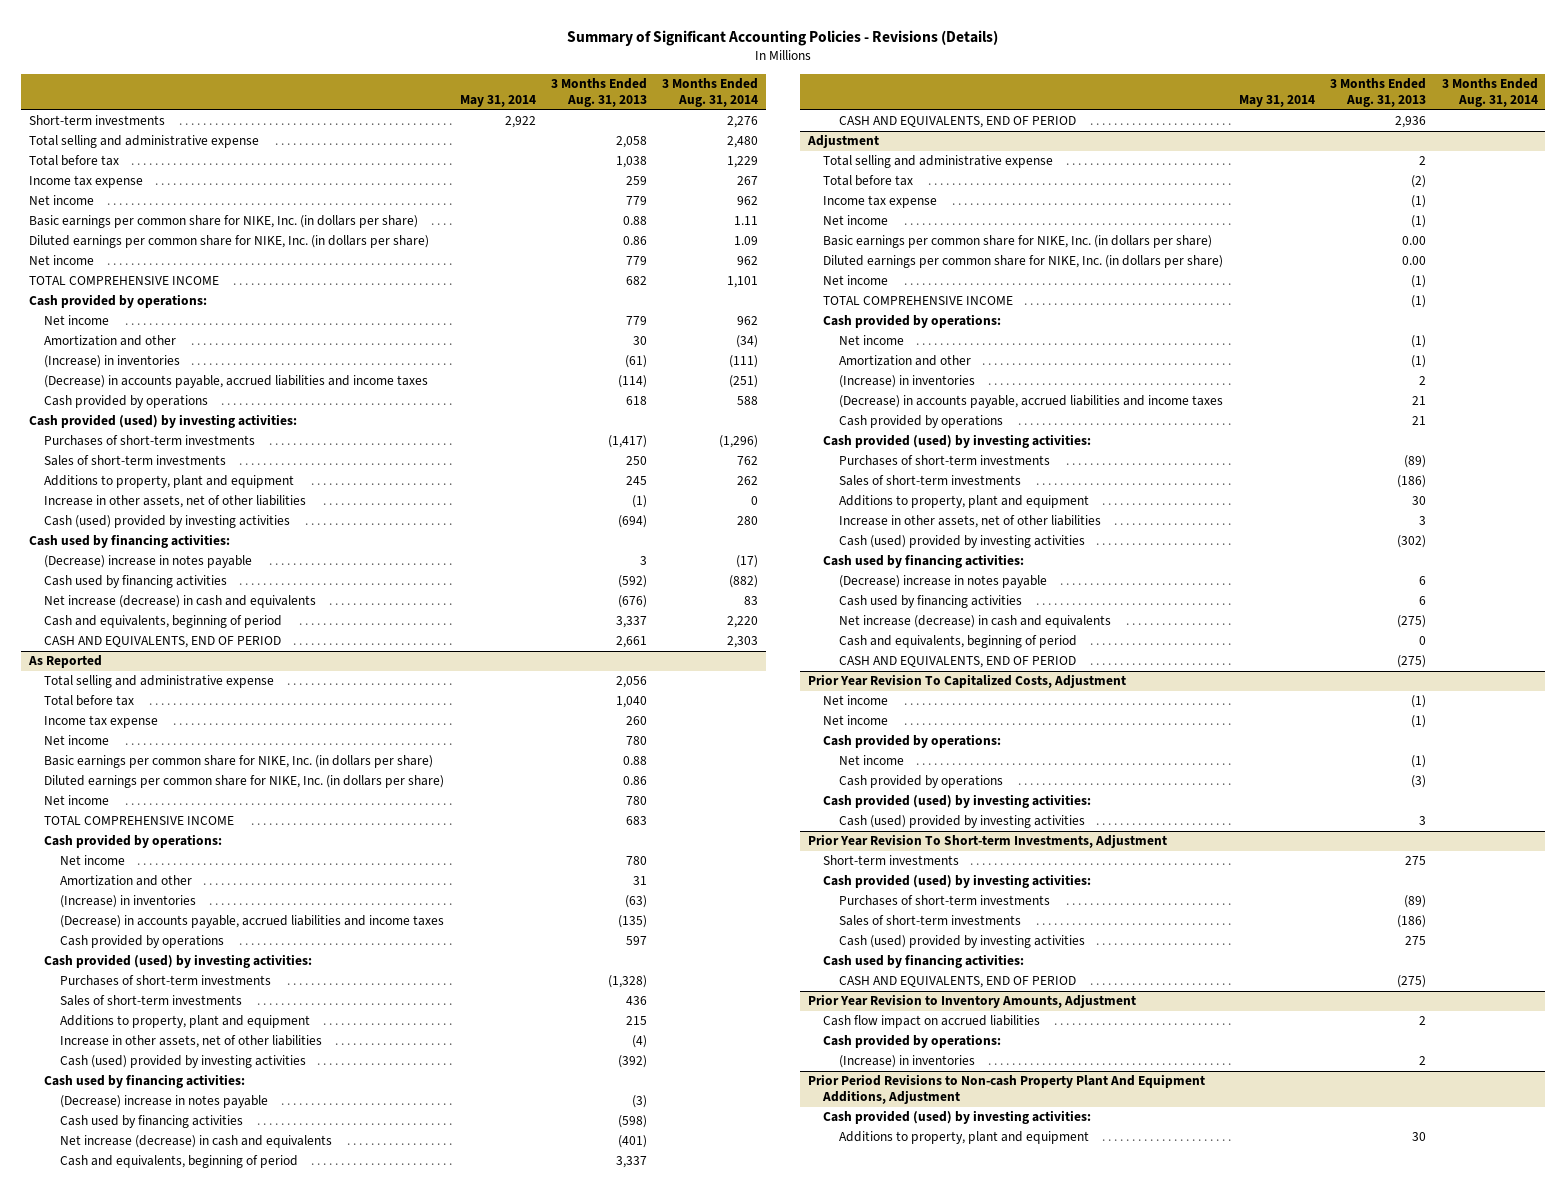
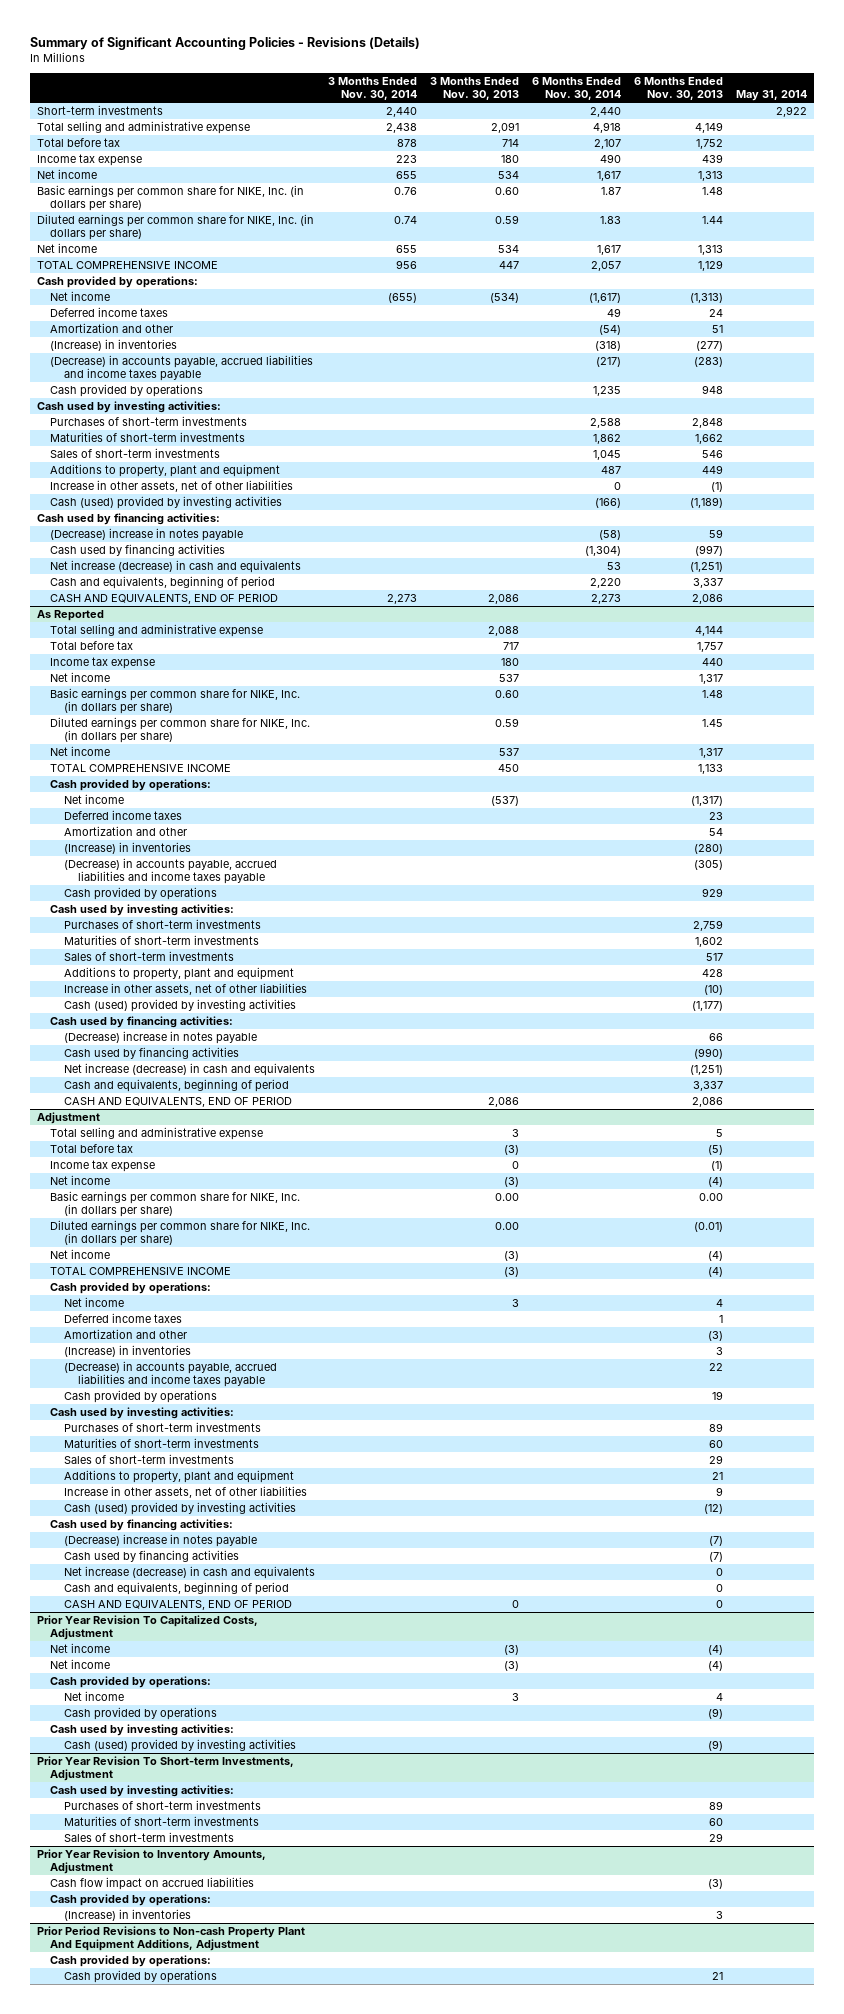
[551,78,648,108] 3 Months Ended Aug. 31, 2013 -> none
[662,78,759,108] 3 Months Ended Aug. 31, 2014 -> none
none -> [328,76,418,101] 3 Months Ended Nov. 30, 2014
none -> [430,76,520,101] 3 Months Ended Nov. 30, 2013
none -> [532,76,622,101] 6 Months Ended Nov. 30, 2014
none -> [634,76,724,101] 6 Months Ended Nov. 30, 2013
none -> [50,306,169,317] Deferred income taxes
[44,375,429,389] (Decrease) in accounts payable, accrued liabilities and income taxes -> [50,354,314,382] (Decrease) in accounts payable, accrued liabilities and income taxes payable
[28,414,297,429] Cash provided (used) by investing activities: -> [36,400,221,413] Cash used by investing activities:
none -> [50,431,246,442] Maturities of short-term investments
none -> [64,809,183,820] Deferred income taxes
[59,915,444,929] (Decrease) in accounts payable, accrued liabilities and income taxes -> [64,857,278,885] (Decrease) in accounts payable, accrued liabilities and income taxes payable
[44,954,313,969] Cash provided (used) by investing activities: -> [50,903,235,916] Cash used by investing activities:
none -> [64,934,260,945] Maturities of short-term investments
none -> [64,1312,183,1323] Deferred income taxes
[838,395,1223,409] (Decrease) in accounts payable, accrued liabilities and income taxes -> [64,1360,278,1388] (Decrease) in accounts payable, accrued liabilities and income taxes payable
[823,434,1092,449] Cash provided (used) by investing activities: -> [50,1406,235,1419] Cash used by investing activities:
none -> [64,1437,260,1448] Maturities of short-term investments
[823,794,1092,809] Cash provided (used) by investing activities: -> [50,1723,235,1736] Cash used by investing activities:
[823,855,960,866] Short-term investments -> none
[823,874,1092,889] Cash provided (used) by investing activities: -> [50,1784,235,1797] Cash used by investing activities:
none -> [64,1815,260,1826] Maturities of short-term investments
[838,935,1085,949] Cash (used) provided by investing activities -> none
[823,954,1025,969] Cash used by financing activities: -> none
[838,976,1076,989] CASH AND EQUIVALENTS, END OF PERIOD -> none
[823,1110,1092,1125] Cash provided (used) by investing activities: -> none
[838,1131,1089,1145] Additions to property, plant and equipment -> none
none -> [50,1954,212,1967] Cash provided by operations:
none -> [64,1969,218,1983] Cash provided by operations

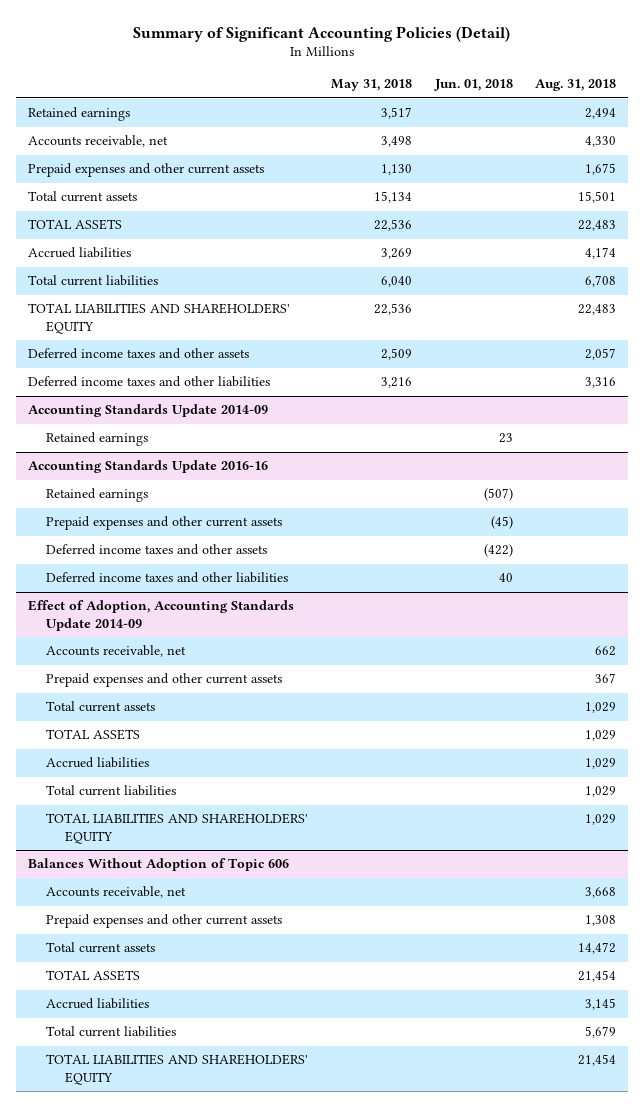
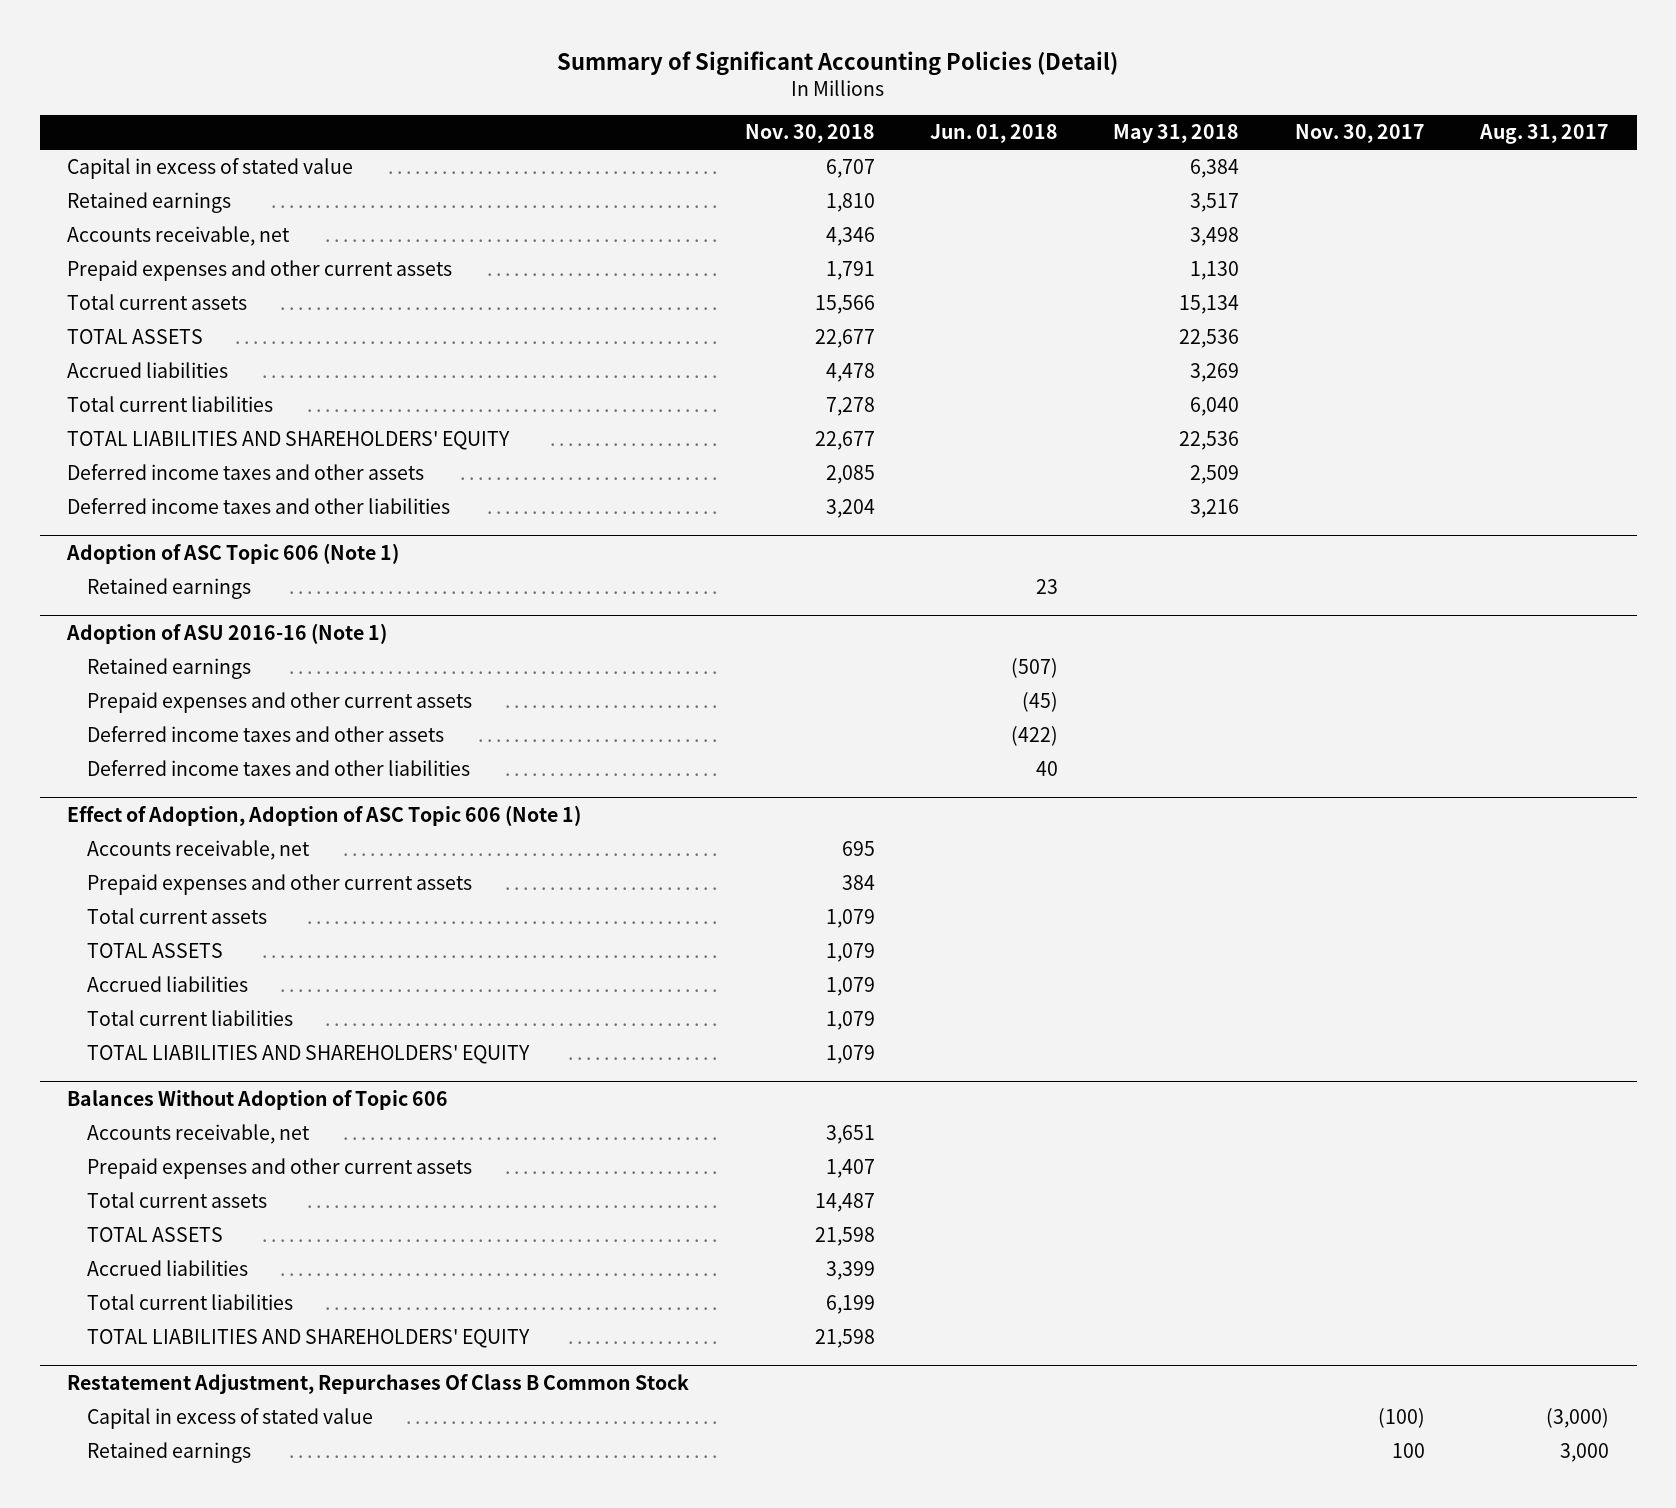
[535,79,617,92] Aug. 31, 2018 -> none
none -> [744,124,875,144] Nov. 30, 2018
none -> [1294,124,1425,144] Nov. 30, 2017
none -> [1479,124,1610,145] Aug. 31, 2017
none -> [67,158,354,180] Capital in excess of stated value
[27,404,268,418] Accounting Standards Update 2014-09 -> [66,543,400,565] Adoption of ASC Topic 606 (Note 1)
[27,460,268,474] Accounting Standards Update 2016-16 -> [66,623,388,645] Adoption of ASU 2016-16 (Note 1)
[27,600,294,631] Effect of Adoption, Accounting Standards Update 2014-09 -> none
[46,645,187,658] Accounts receivable, net -> none
[46,673,283,688] Prepaid expenses and other current assets -> none
[46,701,156,713] Total current assets -> none
[46,729,141,741] TOTAL ASSETS -> none
[46,757,150,769] Accrued liabilities -> none
[46,785,177,797] Total current liabilities -> none
[46,813,309,844] TOTAL LIABILITIES AND SHAREHOLDERS' EQUITY -> none
none -> [67,805,582,827] Effect of Adoption, Adoption of ASC Topic 606 (Note 1)
none -> [86,840,310,861] Accounts receivable, net
none -> [86,874,472,896] Prepaid expenses and other current assets
none -> [86,908,267,925] Total current assets
none -> [86,943,223,959] TOTAL ASSETS
none -> [86,976,248,993] Accrued liabilities
none -> [86,1010,293,1027] Total current liabilities
none -> [86,1045,530,1065] TOTAL LIABILITIES AND SHAREHOLDERS' EQUITY
none -> [67,1374,690,1395] Restatement Adjustment, Repurchases Of Class B Common Stock
none -> [86,1408,373,1430] Capital in excess of stated value
none -> [86,1442,251,1464] Retained earnings

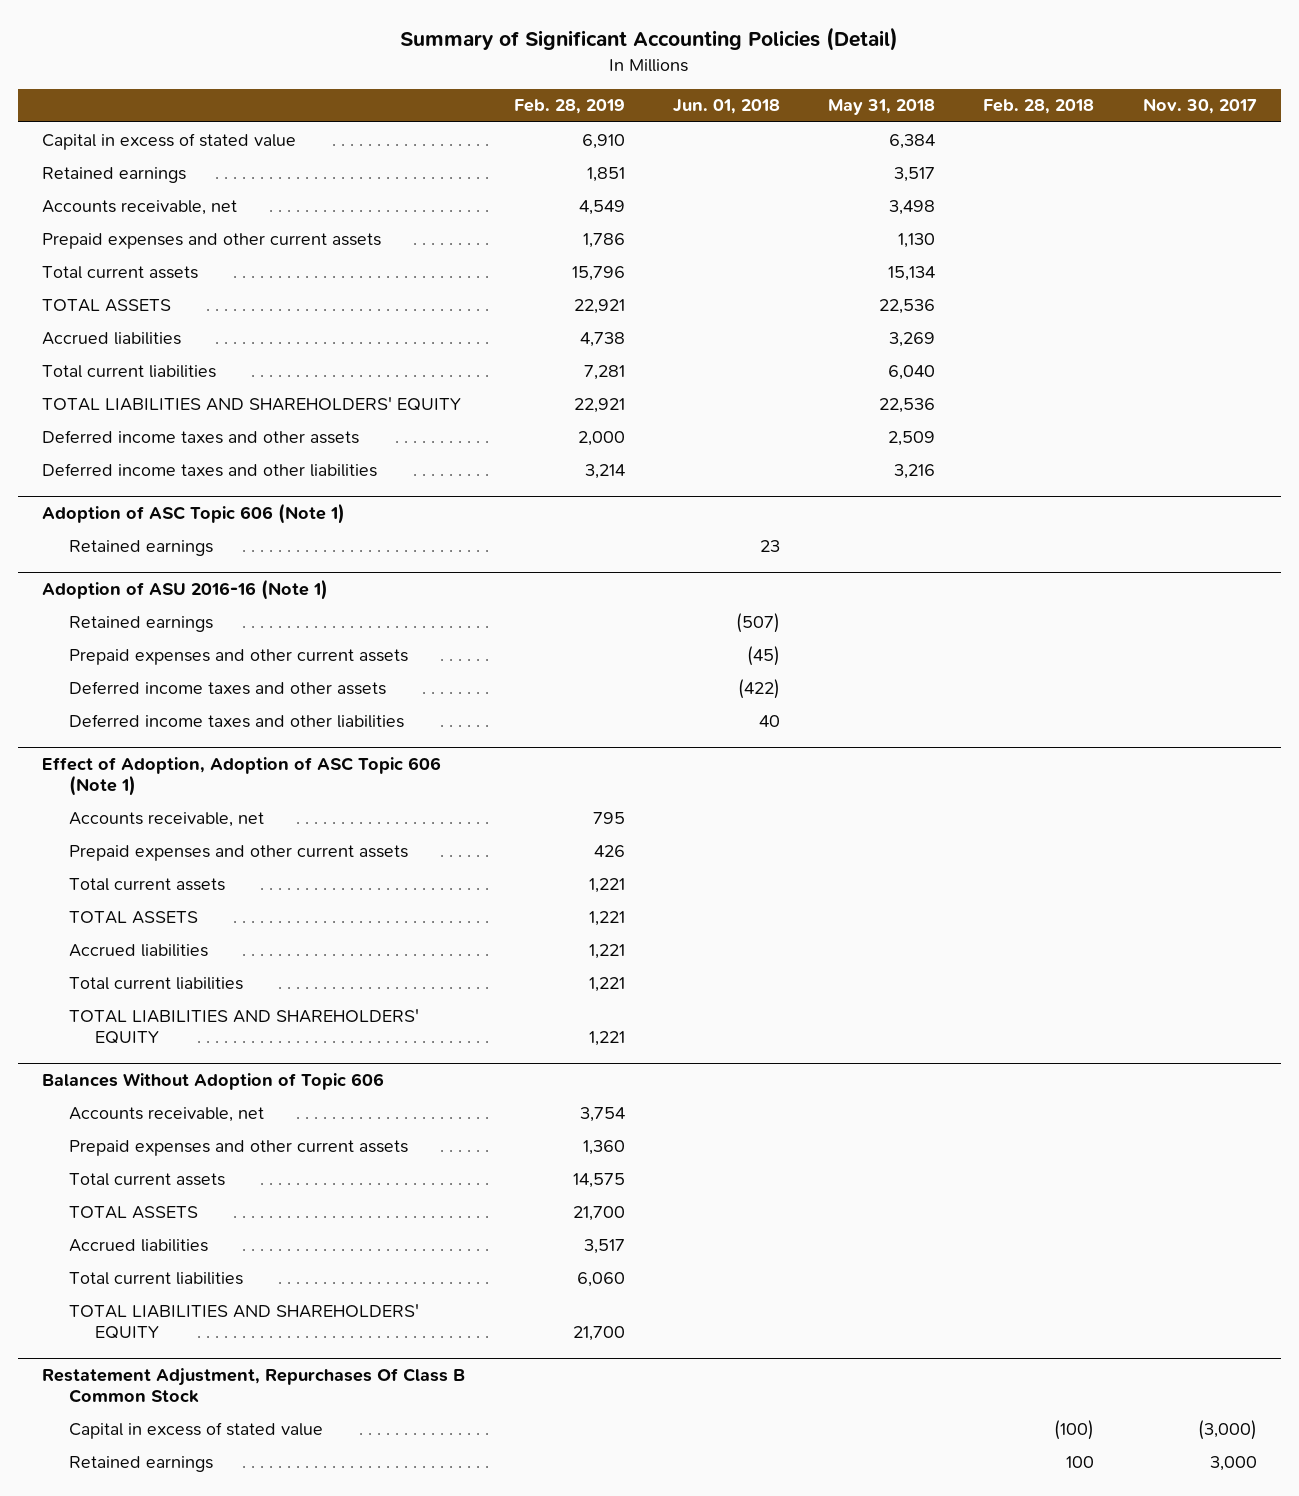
[744,124,875,144] Nov. 30, 2018 -> none
[1479,124,1610,145] Aug. 31, 2017 -> none
none -> [513,99,625,115] Feb. 28, 2019
none -> [983,99,1095,115] Feb. 28, 2018
[1377,1408,1425,1429] (100) -> [1197,1419,1257,1440] (3,000)
[1391,1443,1425,1459] 100 -> [1209,1455,1257,1471] 3,000

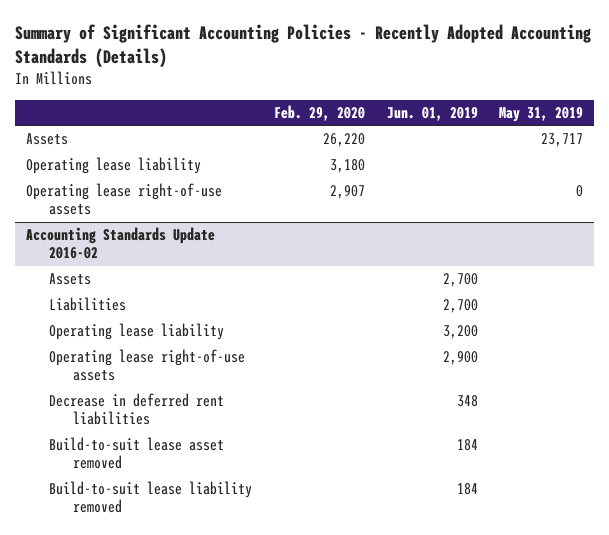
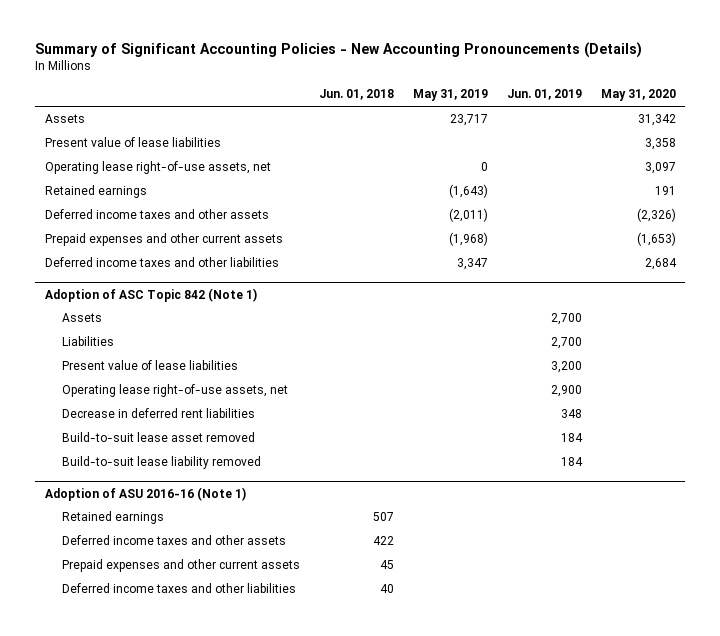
[14,23,591,69] Summary of Significant Accounting Policies - Recently Adopted Accounting Standards (Details) -> [35,41,643,58] Summary of Significant Accounting Policies - New Accounting Pronouncements (Details)
[274,104,366,121] Feb. 29, 2020 -> none
none -> [319,89,395,101] Jun. 01, 2018
none -> [600,89,676,102] May 31, 2020
[25,157,201,175] Operating lease liability -> [44,137,221,148] Present value of lease liabilities
[25,183,222,216] Operating lease right-of-use assets -> [44,161,271,175] Operating lease right-of-use assets, net
none -> [44,185,147,199] Retained earnings
none -> [44,209,269,220] Deferred income taxes and other assets
none -> [44,233,283,247] Prepaid expenses and other current assets
none -> [44,257,279,268] Deferred income taxes and other liabilities
[25,227,215,260] Accounting Standards Update 2016-02 -> [44,287,257,302] Adoption of ASC Topic 842 (Note 1)
[49,323,225,341] Operating lease liability -> [62,360,239,371] Present value of lease liabilities
[49,349,246,382] Operating lease right-of-use assets -> [62,384,289,398] Operating lease right-of-use assets, net
none -> [44,486,246,501] Adoption of ASU 2016-16 (Note 1)
none -> [62,511,165,525] Retained earnings
none -> [62,535,287,546] Deferred income taxes and other assets
none -> [62,559,301,573] Prepaid expenses and other current assets
none -> [62,583,297,594] Deferred income taxes and other liabilities

